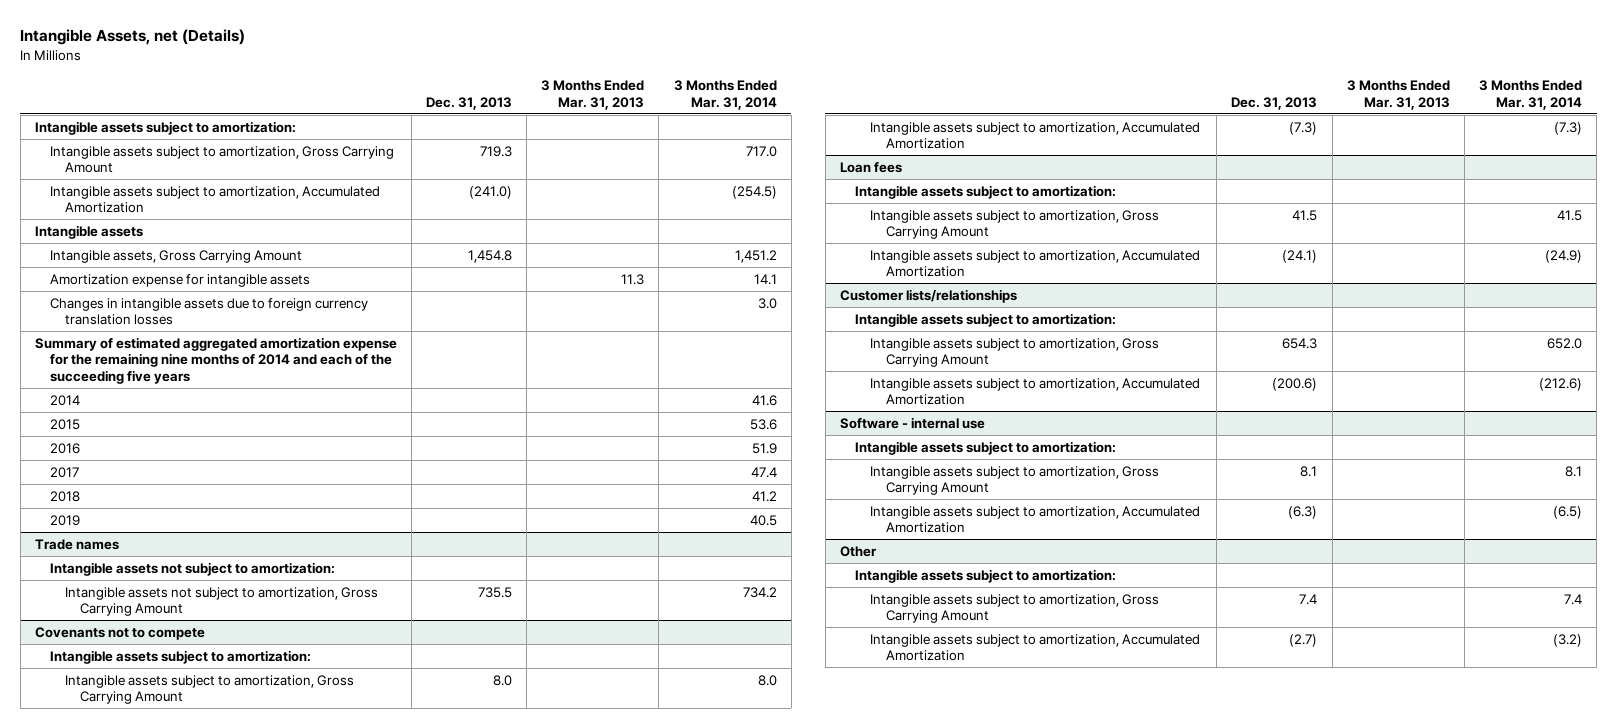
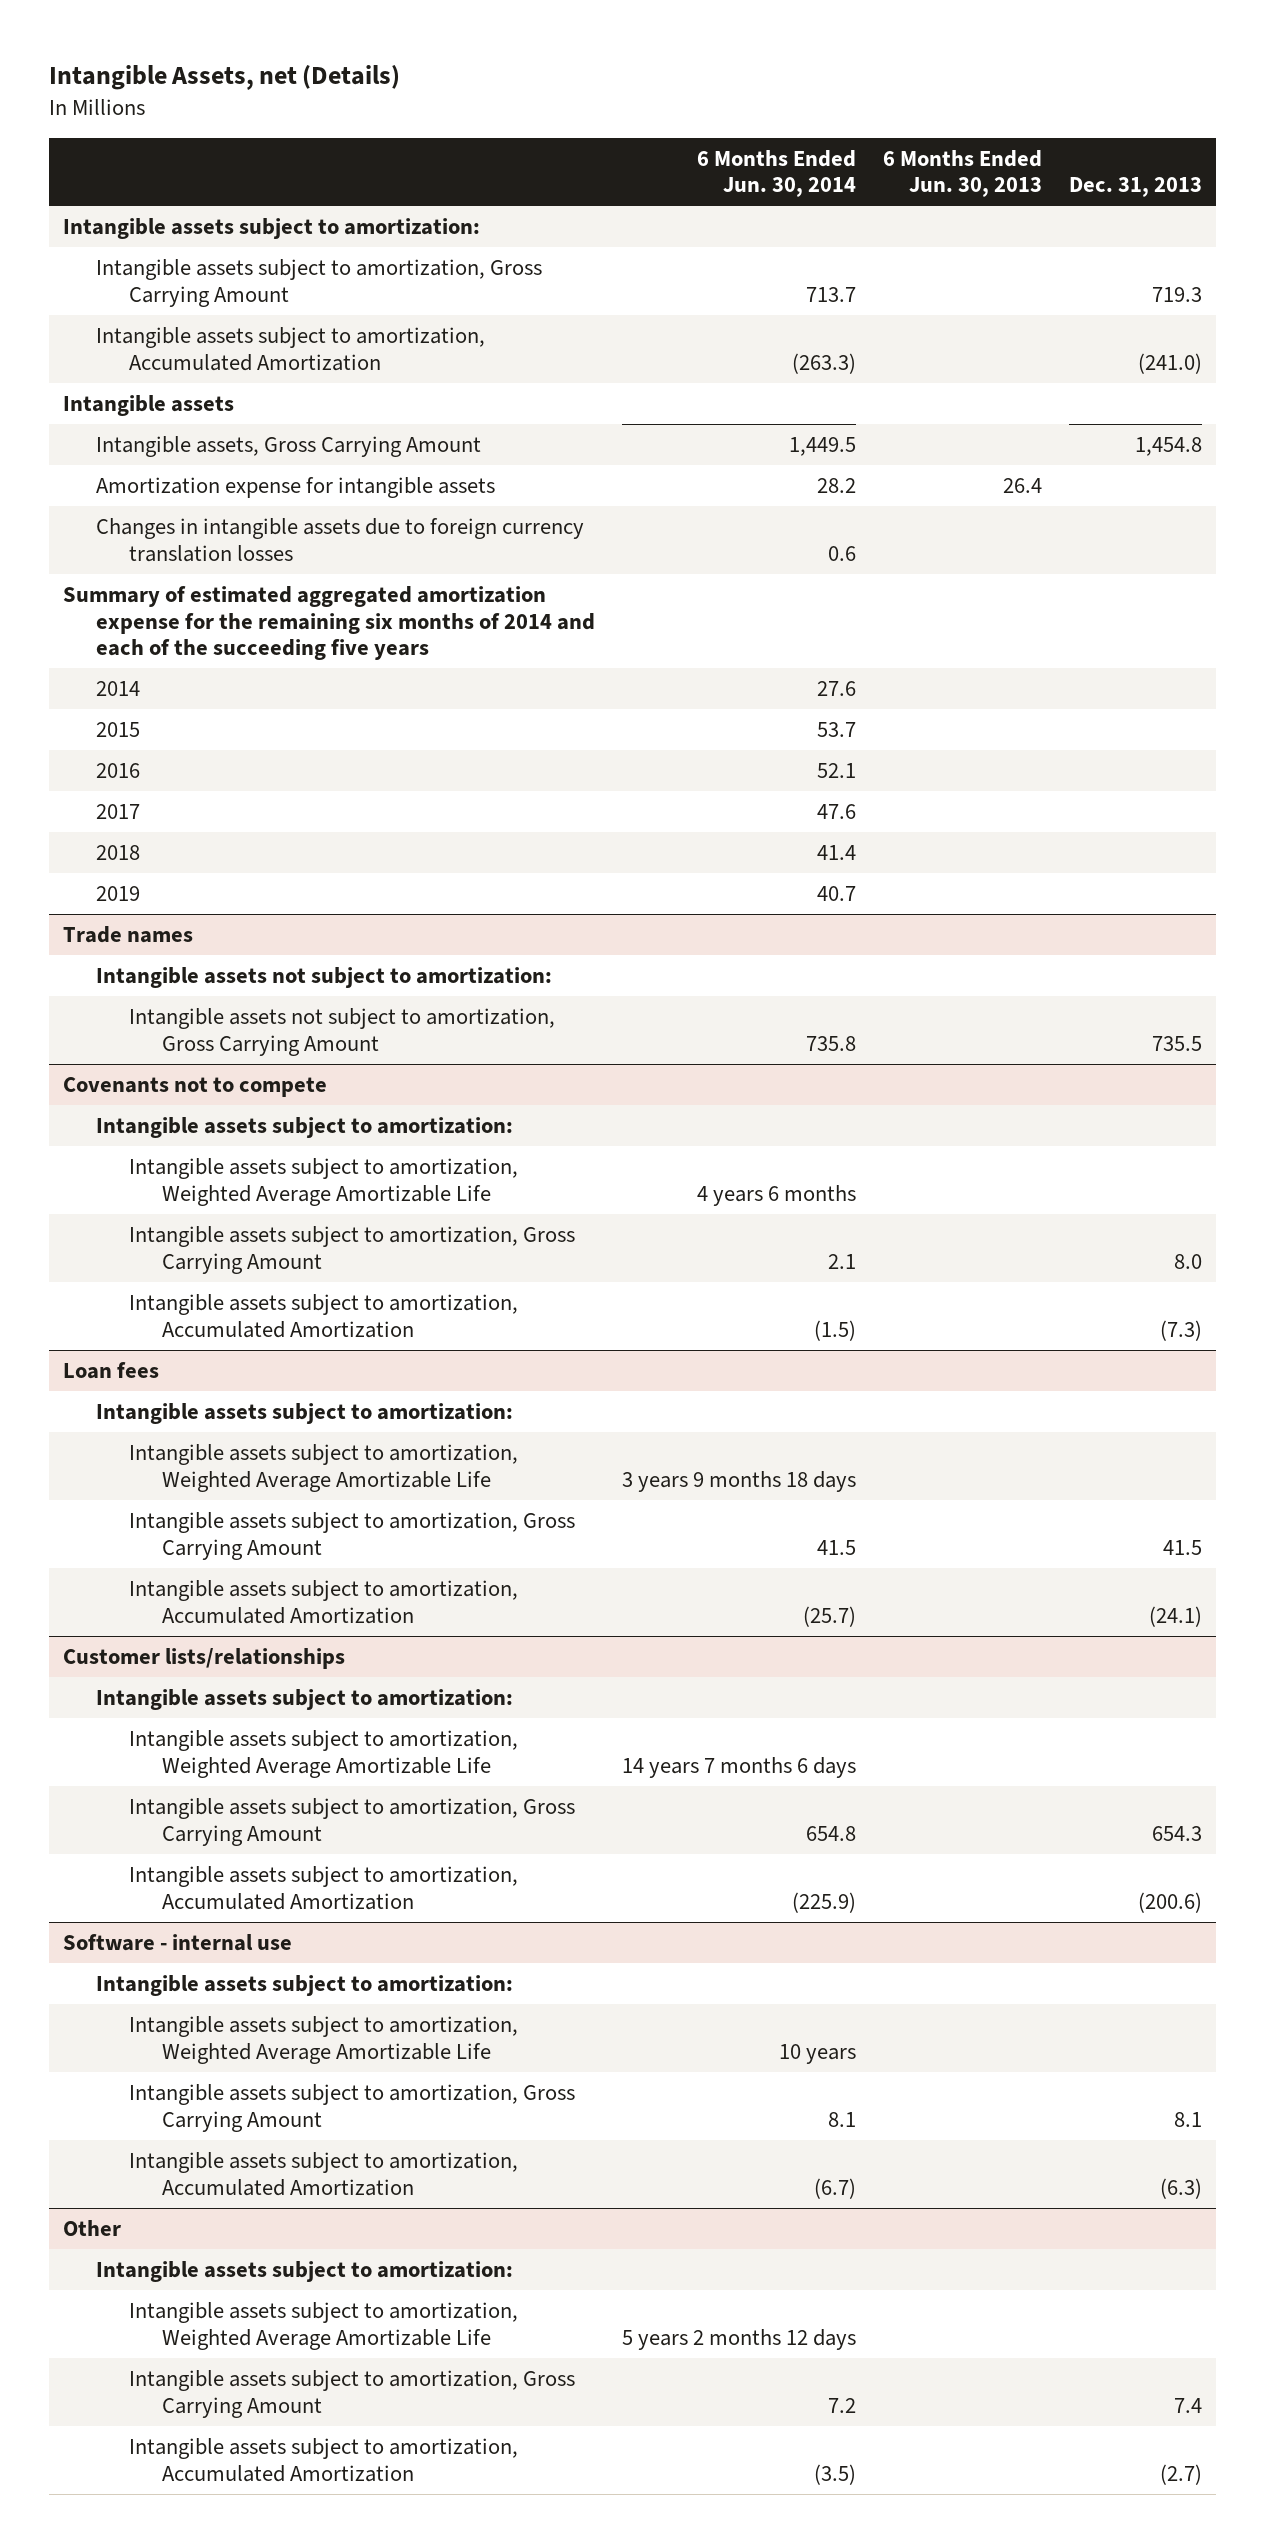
[541,80,645,110] 3 Months Ended Mar. 31, 2013 -> none
[673,80,777,110] 3 Months Ended Mar. 31, 2014 -> none
none -> [696,149,856,198] 6 Months Ended Jun. 30, 2014
none -> [883,149,1043,198] 6 Months Ended Jun. 30, 2013
[34,336,397,385] Summary of estimated aggregated amortization expense for the remaining nine months of 2014 and each of the succeeding five years -> [62,586,595,661] Summary of estimated aggregated amortization expense for the remaining six months of 2014 and each of the succeeding five years
none -> [128,1158,518,1206] Intangible assets subject to amortization, Weighted Average Amortizable Life
none -> [128,1444,518,1492] Intangible assets subject to amortization, Weighted Average Amortizable Life
none -> [128,1730,518,1778] Intangible assets subject to amortization, Weighted Average Amortizable Life
none -> [128,2016,518,2064] Intangible assets subject to amortization, Weighted Average Amortizable Life
none -> [128,2302,518,2350] Intangible assets subject to amortization, Weighted Average Amortizable Life

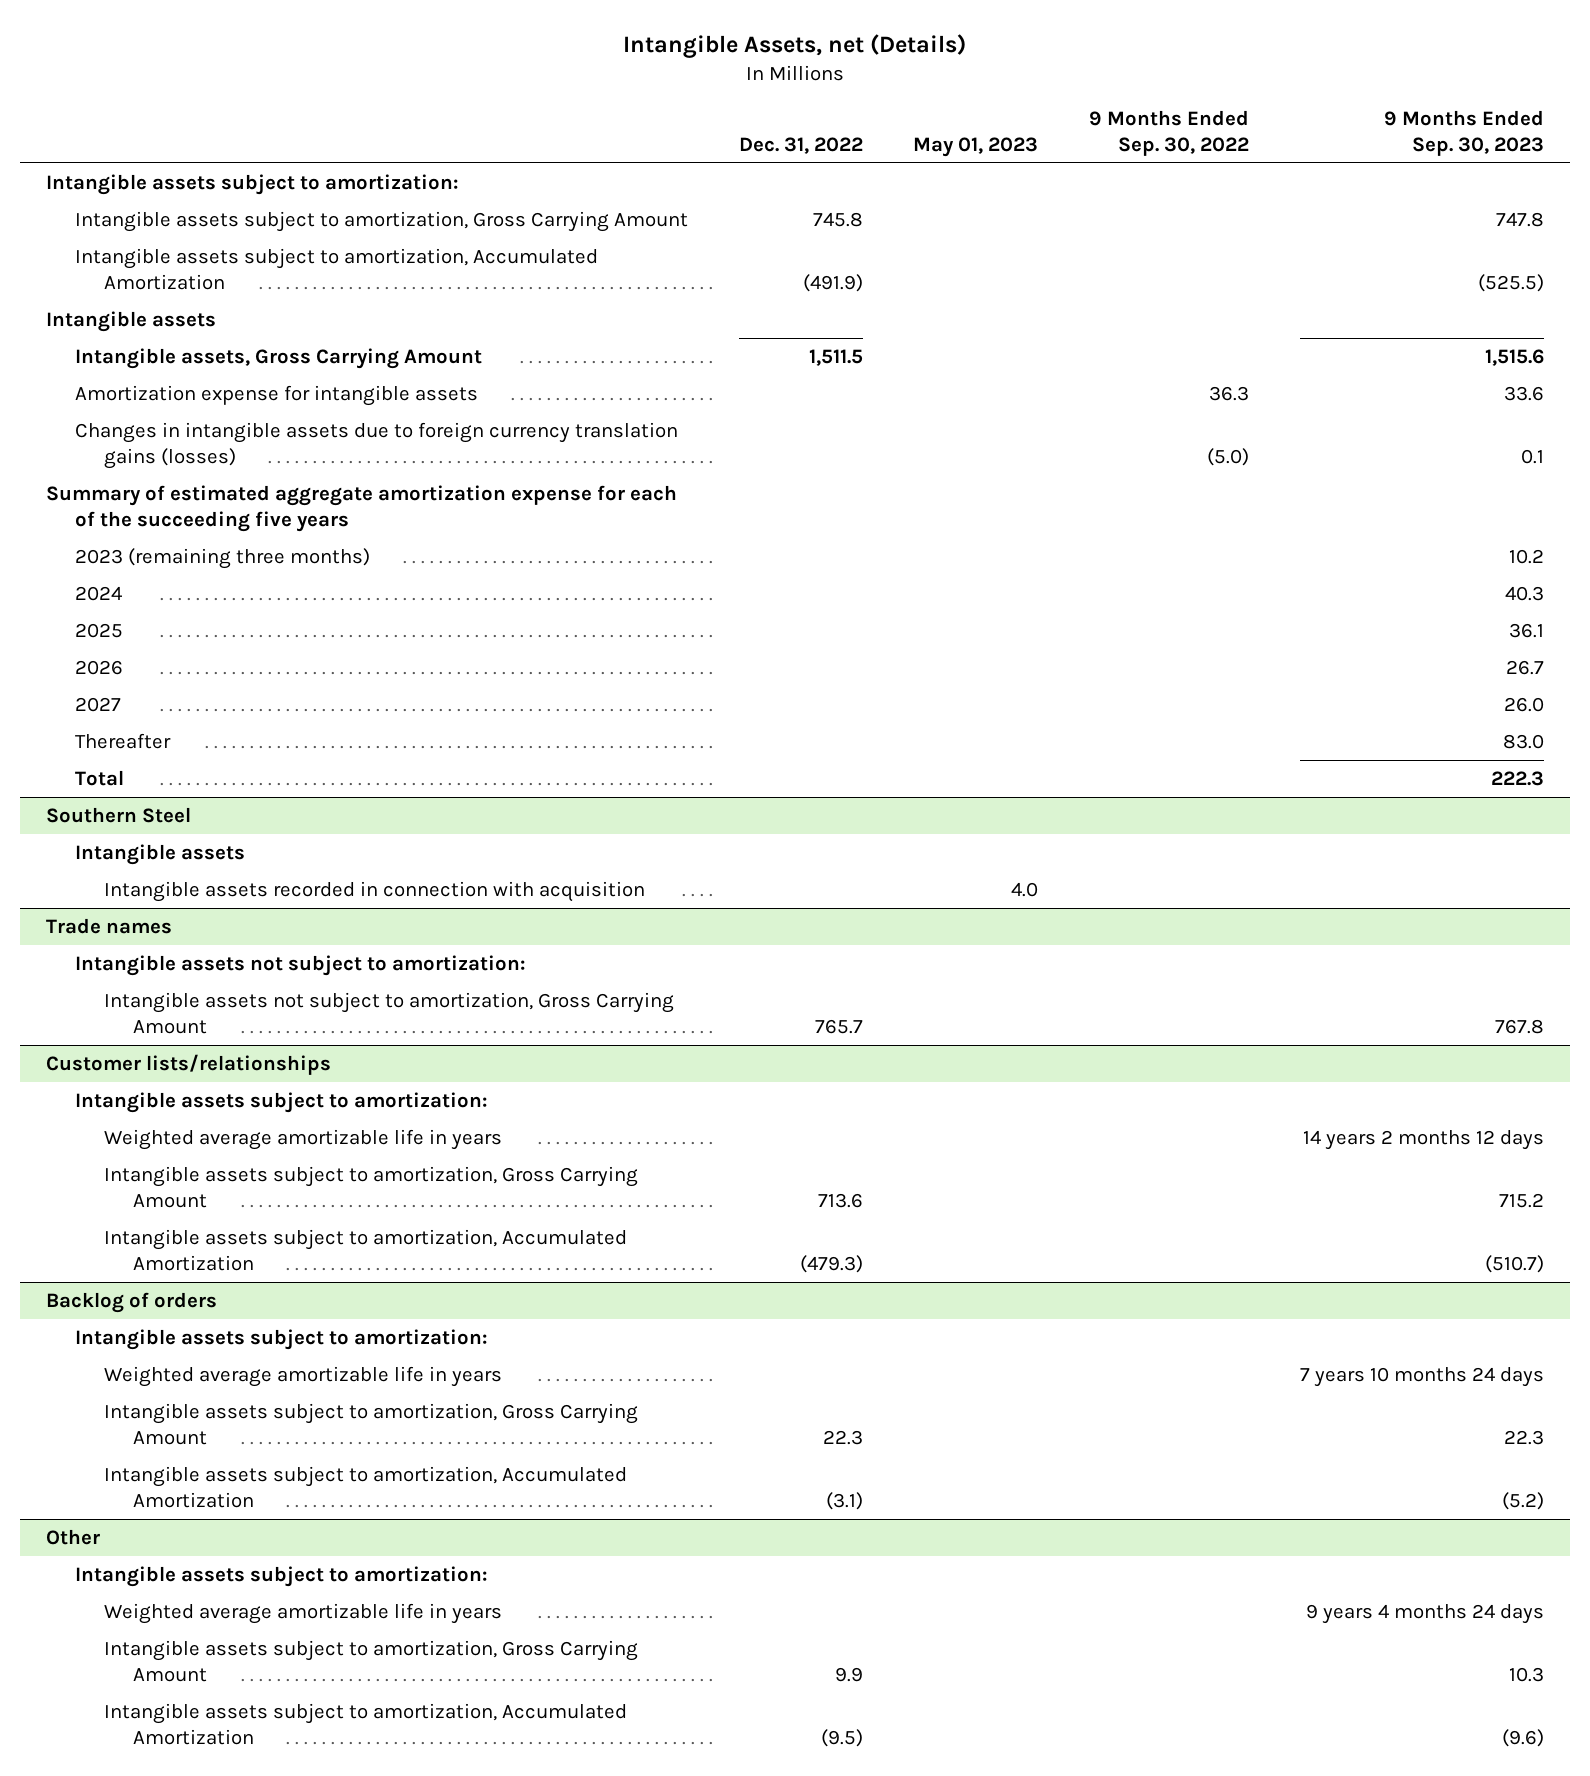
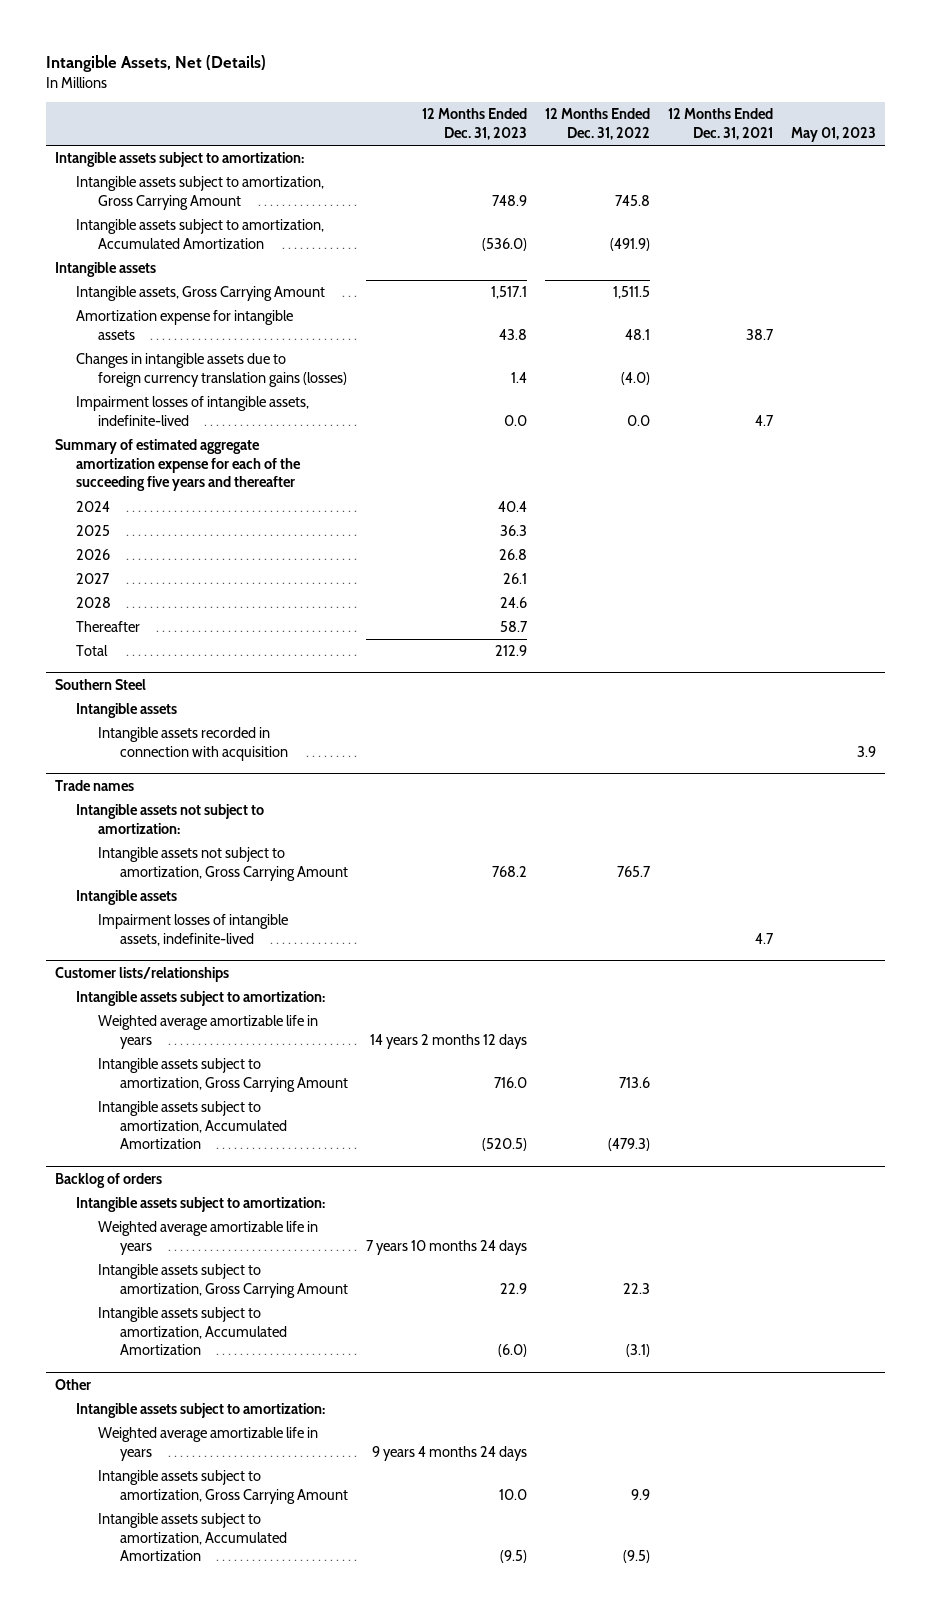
[622,34,966,59] Intangible Assets, net (Details) -> [45,55,266,73] Intangible Assets, Net (Details)
[738,137,863,155] Dec. 31, 2022 -> none
[1089,110,1250,157] 9 Months Ended Sep. 30, 2022 -> none
[1384,110,1545,157] 9 Months Ended Sep. 30, 2023 -> none
none -> [422,108,528,141] 12 Months Ended Dec. 31, 2023
none -> [545,108,651,141] 12 Months Ended Dec. 31, 2022
none -> [668,108,774,141] 12 Months Ended Dec. 31, 2021
[74,547,370,569] 2023 (remaining three months) -> none
none -> [76,396,310,426] Impairment losses of intangible assets, indefinite-lived
[45,484,677,532] Summary of estimated aggregate amortization expense for each of the succeeding five years -> [54,439,302,492] Summary of estimated aggregate amortization expense for each of the succeeding five years and thereafter
none -> [76,597,112,609] 2028
[1011,881,1039,897] 4.0 -> [857,745,877,757] 3.9
none -> [76,890,178,906] Intangible assets
none -> [98,914,289,946] Impairment losses of intangible assets, indefinite-lived

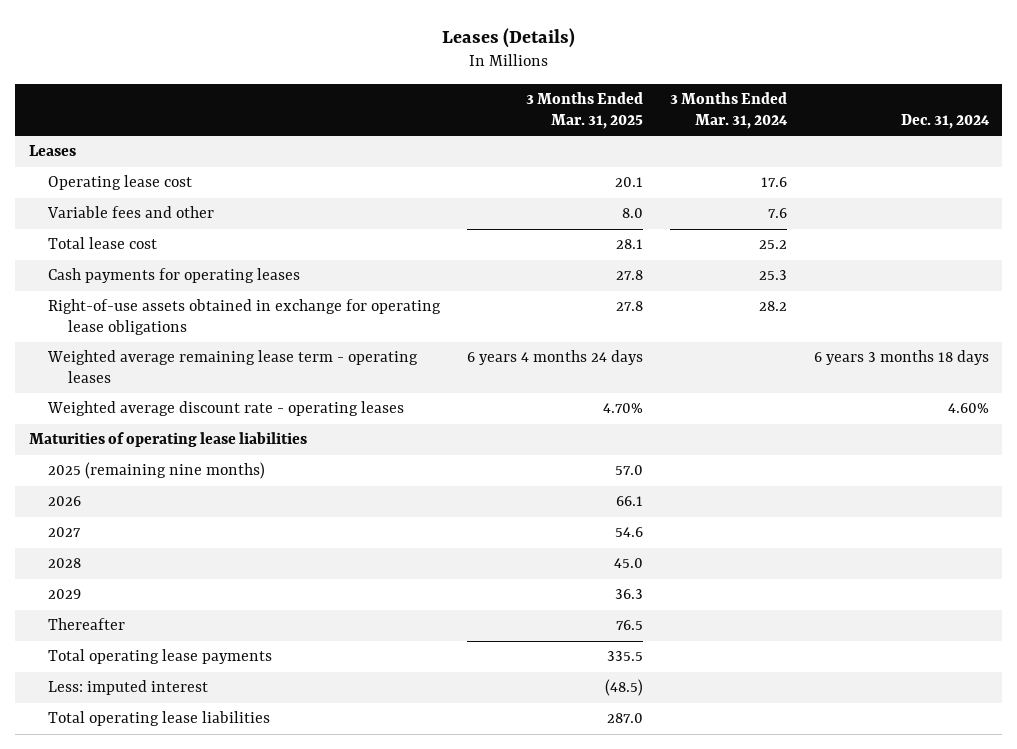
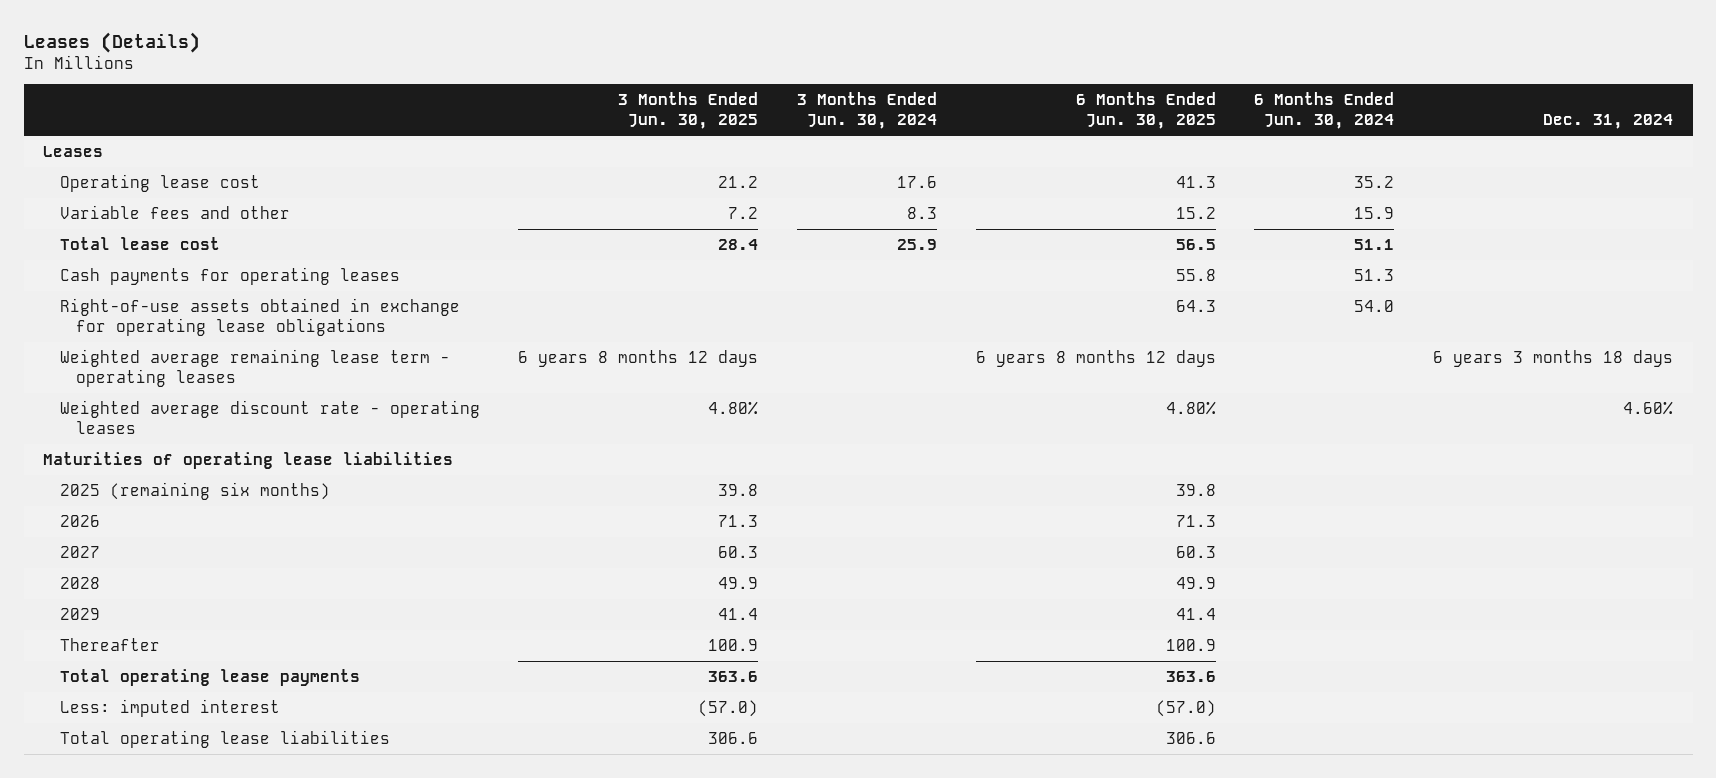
[526,92,644,129] 3 Months Ended Mar. 31, 2025 -> none
[670,92,789,129] 3 Months Ended Mar. 31, 2024 -> none
none -> [618,92,759,130] 3 Months Ended Jun. 30, 2025
none -> [797,92,938,130] 3 Months Ended Jun. 30, 2024
none -> [1075,92,1216,130] 6 Months Ended Jun. 30, 2025
none -> [1254,92,1395,130] 6 Months Ended Jun. 30, 2024
[48,462,266,480] 2025 (remaining nine months) -> [59,481,330,500] 2025 (remaining six months)

